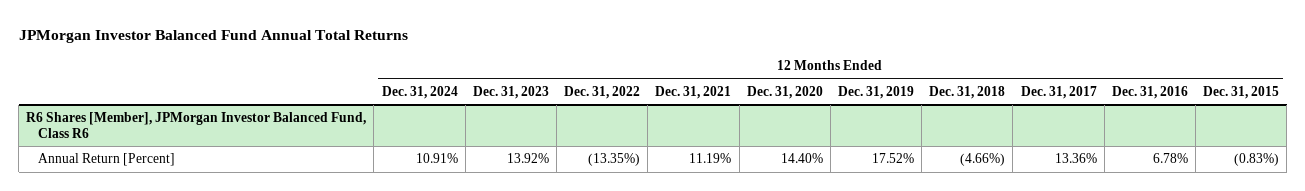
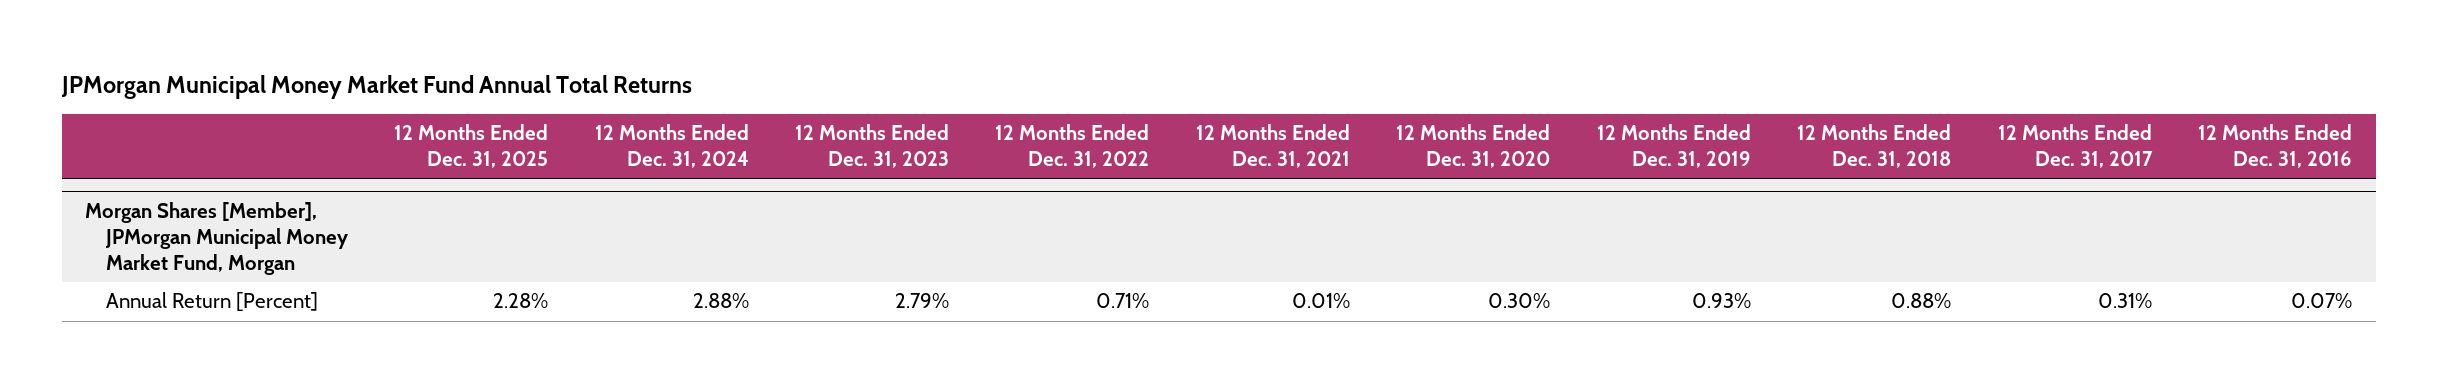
[18,29,408,43] JPMorgan Investor Balanced Fund Annual Total Returns -> [61,75,693,100] JPMorgan Municipal Money Market Fund Annual Total Returns
[1203,85,1280,99] Dec. 31, 2015 -> none
none -> [394,124,549,168] 12 Months Ended Dec. 31, 2025
[26,112,367,138] R6 Shares [Member], JPMorgan Investor Balanced Fund, Class R6 -> none
none -> [85,202,348,275] Morgan Shares [Member], JPMorgan Municipal Money Market Fund, Morgan
[415,153,458,164] 10.91% -> [692,293,749,309] 2.88%
[506,153,549,164] 13.92% -> [894,293,949,309] 2.79%
[588,153,641,167] (13.35%) -> [1096,293,1150,309] 0.71%
[689,153,732,164] 11.19% -> [1291,293,1350,309] 0.01%
[780,153,823,164] 14.40% -> [1488,293,1551,309] 0.30%
[872,153,915,164] 17.52% -> [1691,293,1751,309] 0.93%
[960,153,1006,167] (4.66%) -> [1891,293,1952,309] 0.88%
[1054,153,1097,164] 13.36% -> [2097,293,2152,309] 0.31%
[1152,153,1188,164] 6.78% -> [2291,293,2353,309] 0.07%

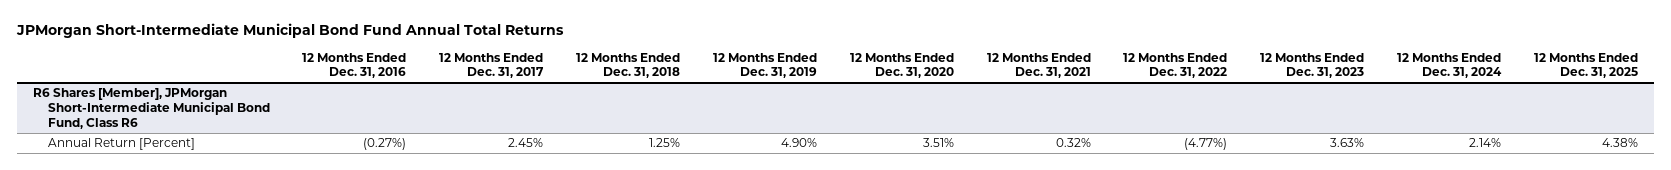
[61,75,693,100] JPMorgan Municipal Money Market Fund Annual Total Returns -> [15,23,564,39] JPMorgan Short-Intermediate Municipal Bond Fund Annual Total Returns
[85,202,348,275] Morgan Shares [Member], JPMorgan Municipal Money Market Fund, Morgan -> none
none -> [32,88,270,129] R6 Shares [Member], JPMorgan Short-Intermediate Municipal Bond Fund, Class R6
[493,293,549,309] 2.28% -> [1601,138,1638,148] 4.38%
[692,293,749,309] 2.88% -> [1469,138,1502,148] 2.14%
[894,293,949,309] 2.79% -> [1330,138,1365,148] 3.63%
[1096,293,1150,309] 0.71% -> [1184,138,1228,151] (4.77%)
[1291,293,1350,309] 0.01% -> [1055,138,1091,148] 0.32%
[1488,293,1551,309] 0.30% -> [922,138,954,148] 3.51%
[1691,293,1751,309] 0.93% -> [780,138,817,148] 4.90%
[1891,293,1952,309] 0.88% -> [649,138,681,148] 1.25%
[2097,293,2152,309] 0.31% -> [508,138,544,148] 2.45%
[2291,293,2353,309] 0.07% -> [363,138,407,151] (0.27%)

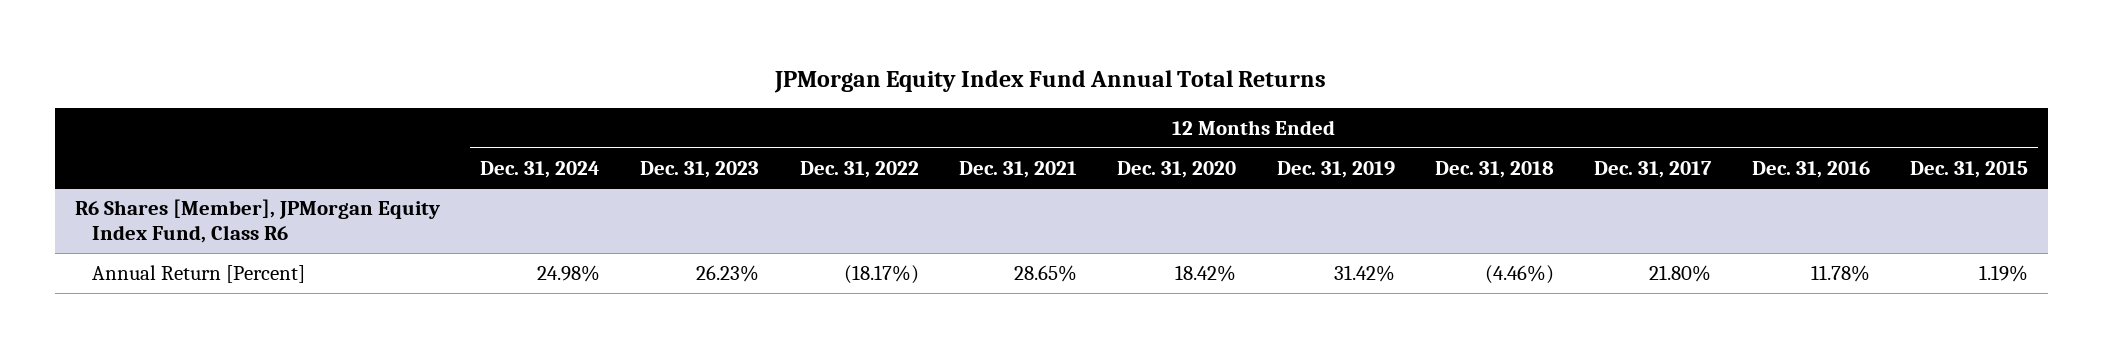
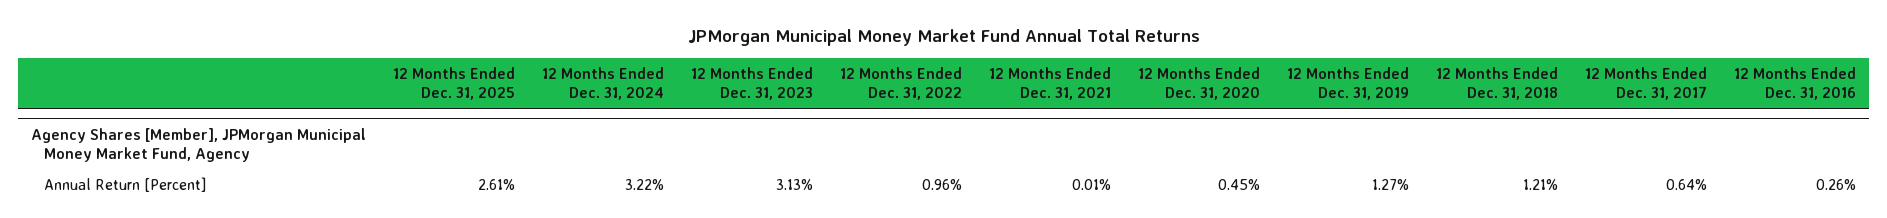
[774,69,1327,93] JPMorgan Equity Index Fund Annual Total Returns -> [687,29,1200,47] JPMorgan Municipal Money Market Fund Annual Total Returns
[1909,160,2028,178] Dec. 31, 2015 -> none
none -> [393,66,516,100] 12 Months Ended Dec. 31, 2025
[74,199,440,243] R6 Shares [Member], JPMorgan Equity Index Fund, Class R6 -> none
none -> [31,127,367,162] Agency Shares [Member], JPMorgan Municipal Money Market Fund, Agency
[537,265,601,283] 24.98% -> [625,179,665,191] 3.22%
[696,265,760,283] 26.23% -> [776,179,814,191] 3.13%
[843,265,919,285] (18.17%) -> [922,179,963,191] 0.96%
[1013,265,1077,283] 28.65% -> [1072,179,1112,191] 0.01%
[1175,265,1237,283] 18.42% -> [1218,179,1261,191] 0.45%
[1333,265,1395,283] 31.42% -> [1372,179,1410,191] 1.27%
[1484,265,1554,285] (4.46%) -> [1523,179,1559,191] 1.21%
[1649,265,1712,283] 21.80% -> [1666,179,1708,191] 0.64%
[1810,265,1870,283] 11.78% -> [1815,179,1856,191] 0.26%

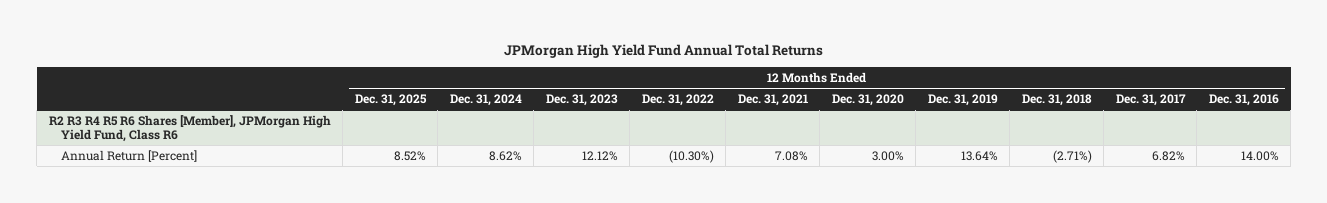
[687,29,1200,47] JPMorgan Municipal Money Market Fund Annual Total Returns -> [503,44,823,59] JPMorgan High Yield Fund Annual Total Returns
[31,127,367,162] Agency Shares [Member], JPMorgan Municipal Money Market Fund, Agency -> none
none -> [48,114,331,142] R2 R3 R4 R5 R6 Shares [Member], JPMorgan High Yield Fund, Class R6
[478,179,516,191] 2.61% -> [393,150,426,161] 8.52%
[625,179,665,191] 3.22% -> [488,150,522,161] 8.62%
[776,179,814,191] 3.13% -> [581,150,618,161] 12.12%
[922,179,963,191] 0.96% -> [668,149,714,163] (10.30%)
[1072,179,1112,191] 0.01% -> [774,150,808,161] 7.08%
[1218,179,1261,191] 0.45% -> [871,150,904,161] 3.00%
[1372,179,1410,191] 1.27% -> [960,150,998,161] 13.64%
[1523,179,1559,191] 1.21% -> [1052,149,1092,163] (2.71%)
[1666,179,1708,191] 0.64% -> [1151,150,1185,161] 6.82%
[1815,179,1856,191] 0.26% -> [1240,150,1279,161] 14.00%

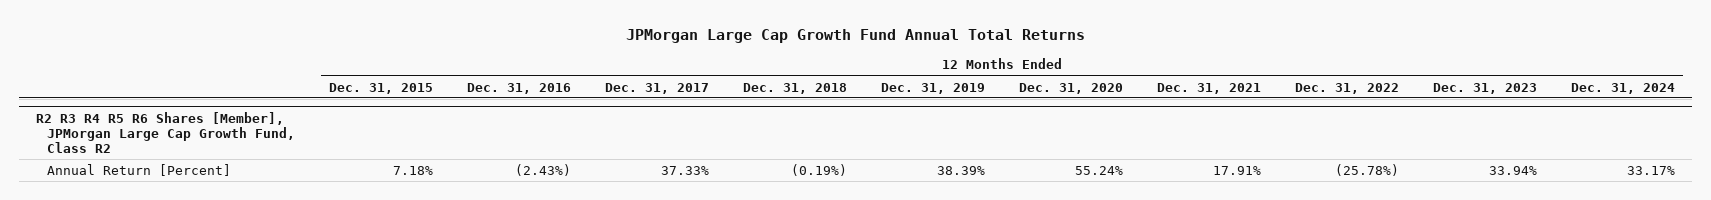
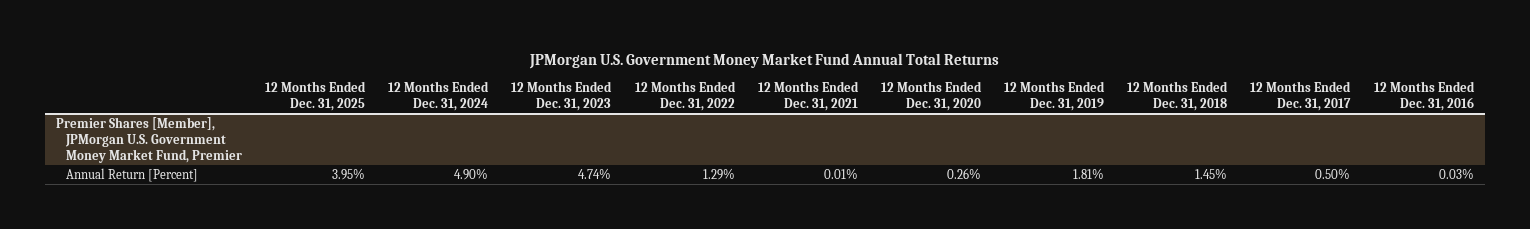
[625,28,1085,43] JPMorgan Large Cap Growth Fund Annual Total Returns -> [528,52,999,69] JPMorgan U.S. Government Money Market Fund Annual Total Returns
[329,82,434,94] Dec. 31, 2015 -> none
none -> [265,80,367,111] 12 Months Ended Dec. 31, 2025
[36,111,296,154] R2 R3 R4 R5 R6 Shares [Member], JPMorgan Large Cap Growth Fund, Class R2 -> none
none -> [56,117,242,163] Premier Shares [Member], JPMorgan U.S. Government Money Market Fund, Premier
[515,164,572,177] (2.43%) -> [1438,168,1474,180] 0.03%
[661,166,710,176] 37.33% -> [1315,168,1351,180] 0.50%
[791,164,848,177] (0.19%) -> [1195,168,1228,180] 1.45%
[937,166,986,176] 38.39% -> [1073,168,1105,180] 1.81%
[1075,166,1124,176] 55.24% -> [946,168,981,180] 0.26%
[1212,166,1261,176] 17.91% -> [823,168,858,180] 0.01%
[1334,164,1399,177] (25.78%) -> [702,168,735,181] 1.29%
[1488,166,1537,176] 33.94% -> [578,168,612,180] 4.74%
[1626,166,1675,176] 33.17% -> [454,168,489,181] 4.90%

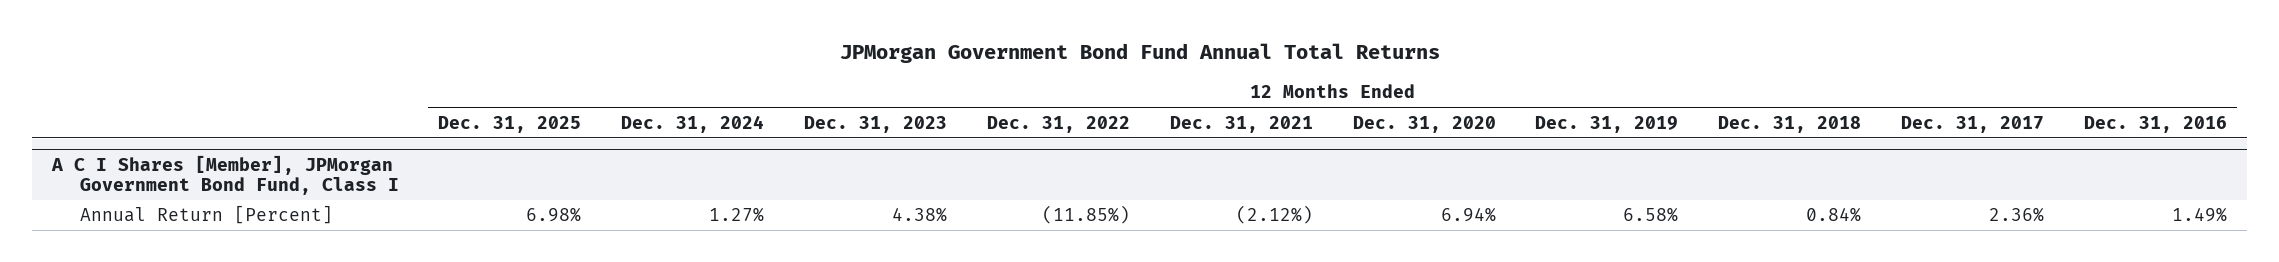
[528,52,999,69] JPMorgan U.S. Government Money Market Fund Annual Total Returns -> [839,43,1440,64] JPMorgan Government Bond Fund Annual Total Returns
[56,117,242,163] Premier Shares [Member], JPMorgan U.S. Government Money Market Fund, Premier -> none
none -> [51,154,399,196] A C I Shares [Member], JPMorgan Government Bond Fund, Class I
[332,168,366,181] 3.95% -> [526,207,582,223] 6.98%
[454,168,489,181] 4.90% -> [709,207,765,223] 1.27%
[578,168,612,180] 4.74% -> [892,207,948,223] 4.38%
[702,168,735,181] 1.29% -> [1041,205,1130,225] (11.85%)
[823,168,858,180] 0.01% -> [1235,205,1313,225] (2.12%)
[946,168,981,180] 0.26% -> [1440,207,1496,223] 6.94%
[1073,168,1105,180] 1.81% -> [1623,207,1679,223] 6.58%
[1195,168,1228,180] 1.45% -> [1806,207,1862,223] 0.84%
[1315,168,1351,180] 0.50% -> [1988,207,2044,223] 2.36%
[1438,168,1474,180] 0.03% -> [2171,207,2227,223] 1.49%

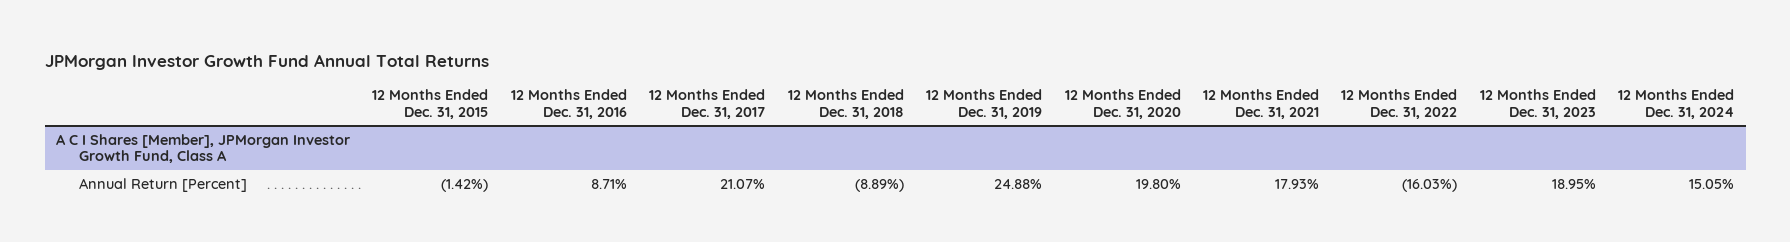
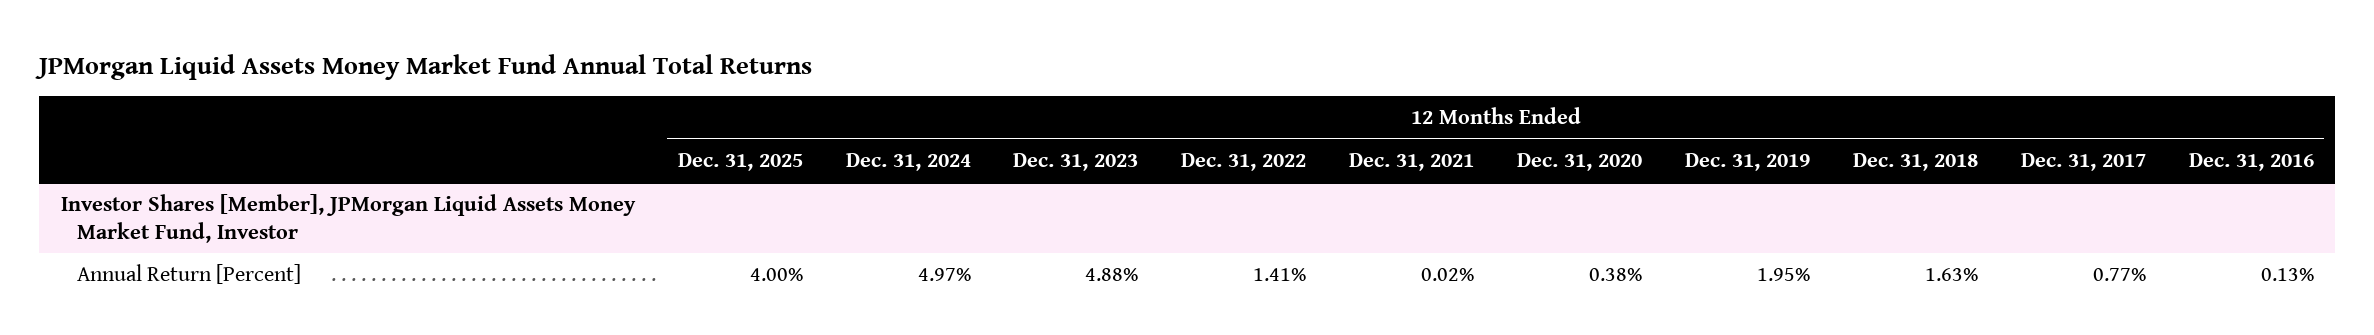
[44,54,489,71] JPMorgan Investor Growth Fund Annual Total Returns -> [35,53,813,80] JPMorgan Liquid Assets Money Market Fund Annual Total Returns
[372,89,489,120] 12 Months Ended Dec. 31, 2015 -> none
none -> [677,153,803,172] Dec. 31, 2025
[55,133,350,164] A C I Shares [Member], JPMorgan Investor Growth Fund, Class A -> none
none -> [60,194,636,243] Investor Shares [Member], JPMorgan Liquid Assets Money Market Fund, Investor
[590,178,627,189] 8.71% -> [2260,268,2314,282] 0.13%
[720,178,766,189] 21.07% -> [2092,268,2146,282] 0.77%
[854,178,904,192] (8.89%) -> [1924,268,1978,282] 1.63%
[994,178,1043,189] 24.88% -> [1756,268,1810,282] 1.95%
[1135,178,1181,189] 19.80% -> [1589,268,1643,282] 0.38%
[1274,178,1319,189] 17.93% -> [1421,268,1475,282] 0.02%
[1402,178,1458,192] (16.03%) -> [1253,268,1307,282] 1.41%
[1551,178,1596,189] 18.95% -> [1085,268,1139,282] 4.88%
[1689,178,1735,189] 15.05% -> [917,268,971,282] 4.97%

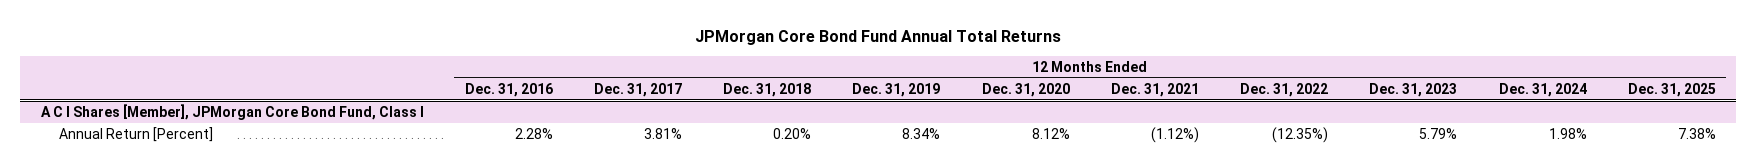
[35,53,813,80] JPMorgan Liquid Assets Money Market Fund Annual Total Returns -> [695,29,1062,45] JPMorgan Core Bond Fund Annual Total Returns
[60,194,636,243] Investor Shares [Member], JPMorgan Liquid Assets Money Market Fund, Investor -> none
none -> [40,103,424,120] A C I Shares [Member], JPMorgan Core Bond Fund, Class I
[749,268,803,282] 4.00% -> [1677,127,1716,139] 7.38%
[917,268,971,282] 4.97% -> [1548,127,1587,139] 1.98%
[1085,268,1139,282] 4.88% -> [1419,127,1458,139] 5.79%
[1253,268,1307,282] 1.41% -> [1272,126,1329,143] (12.35%)
[1421,268,1475,282] 0.02% -> [1150,126,1199,143] (1.12%)
[1589,268,1643,282] 0.38% -> [1031,127,1070,139] 8.12%
[1756,268,1810,282] 1.95% -> [902,127,941,139] 8.34%
[1924,268,1978,282] 1.63% -> [773,127,812,139] 0.20%
[2092,268,2146,282] 0.77% -> [644,127,683,139] 3.81%
[2260,268,2314,282] 0.13% -> [514,127,553,139] 2.28%

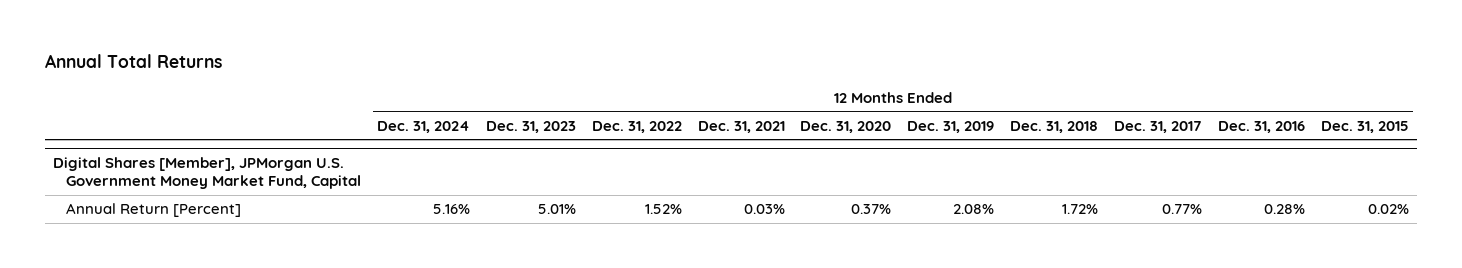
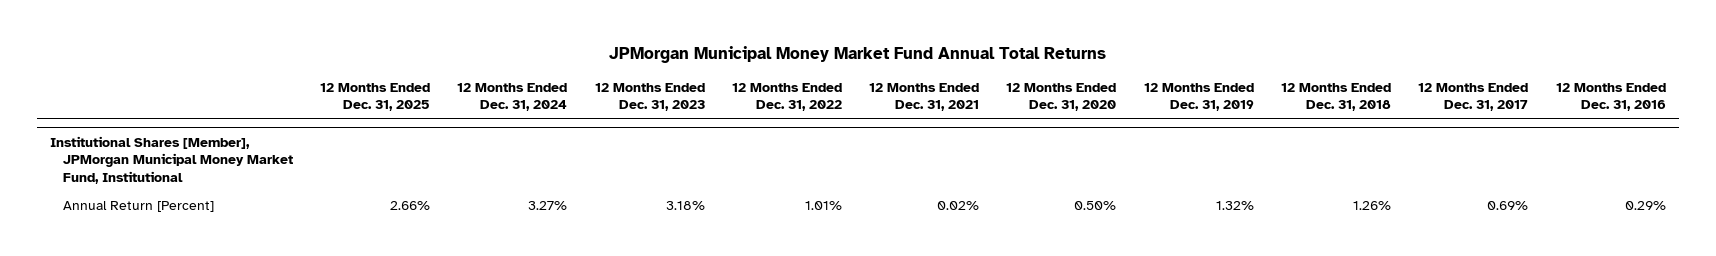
[44,54,222,69] Annual Total Returns -> [608,45,1106,63] JPMorgan Municipal Money Market Fund Annual Total Returns
[1321,120,1410,133] Dec. 31, 2015 -> none
none -> [319,82,430,112] 12 Months Ended Dec. 31, 2025
[52,157,361,190] Digital Shares [Member], JPMorgan U.S. Government Money Market Fund, Capital -> none
none -> [50,135,293,184] Institutional Shares [Member], JPMorgan Municipal Money Market Fund, Institutional
[432,204,470,215] 5.16% -> [528,200,568,210] 3.27%
[537,204,576,215] 5.01% -> [665,200,705,210] 3.18%
[644,204,682,215] 1.52% -> [804,200,842,210] 1.01%
[743,204,785,215] 0.03% -> [937,200,980,210] 0.02%
[851,204,892,215] 0.37% -> [1074,200,1117,210] 0.50%
[953,204,995,215] 2.08% -> [1215,200,1254,210] 1.32%
[1062,204,1099,215] 1.72% -> [1353,200,1392,210] 1.26%
[1162,204,1203,215] 0.77% -> [1487,200,1529,210] 0.69%
[1264,204,1306,215] 0.28% -> [1624,200,1666,210] 0.29%

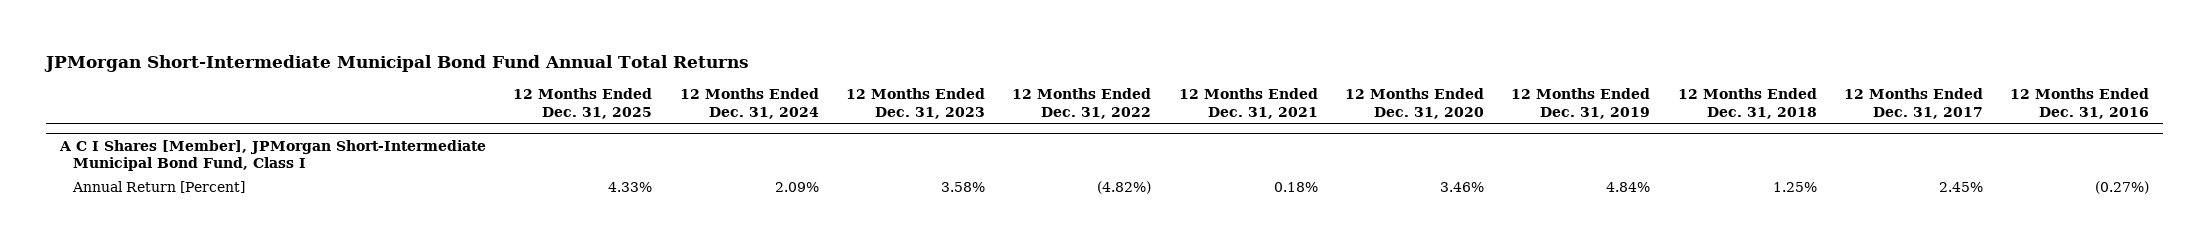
[608,45,1106,63] JPMorgan Municipal Money Market Fund Annual Total Returns -> [44,55,750,73] JPMorgan Short-Intermediate Municipal Bond Fund Annual Total Returns
[50,135,293,184] Institutional Shares [Member], JPMorgan Municipal Money Market Fund, Institutional -> none
none -> [58,139,486,172] A C I Shares [Member], JPMorgan Short-Intermediate Municipal Bond Fund, Class I
[389,200,430,210] 2.66% -> [608,181,653,192] 4.33%
[528,200,568,210] 3.27% -> [774,181,819,192] 2.09%
[665,200,705,210] 3.18% -> [940,181,985,192] 3.58%
[804,200,842,210] 1.01% -> [1097,180,1152,194] (4.82%)
[937,200,980,210] 0.02% -> [1273,181,1318,192] 0.18%
[1074,200,1117,210] 0.50% -> [1439,181,1484,192] 3.46%
[1215,200,1254,210] 1.32% -> [1606,181,1651,192] 4.84%
[1353,200,1392,210] 1.26% -> [1772,181,1817,192] 1.25%
[1487,200,1529,210] 0.69% -> [1938,181,1983,192] 2.45%
[1624,200,1666,210] 0.29% -> [2095,180,2150,194] (0.27%)

